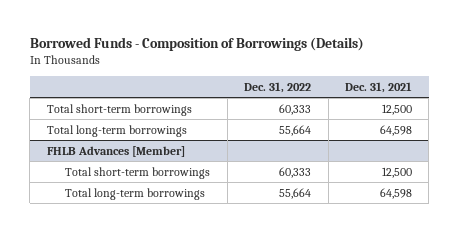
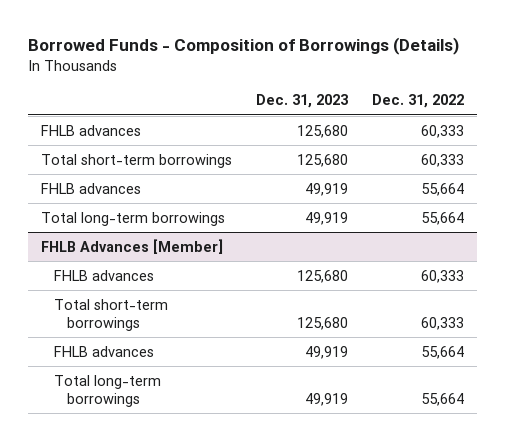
[345,81,413,93] Dec. 31, 2021 -> none
none -> [255,94,348,109] Dec. 31, 2023
none -> [40,124,141,136] FHLB advances
none -> [40,182,141,194] FHLB advances
none -> [53,269,154,281] FHLB advances
none -> [53,345,154,357] FHLB advances

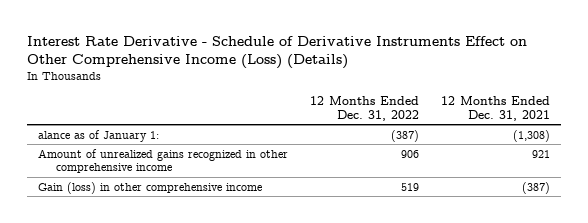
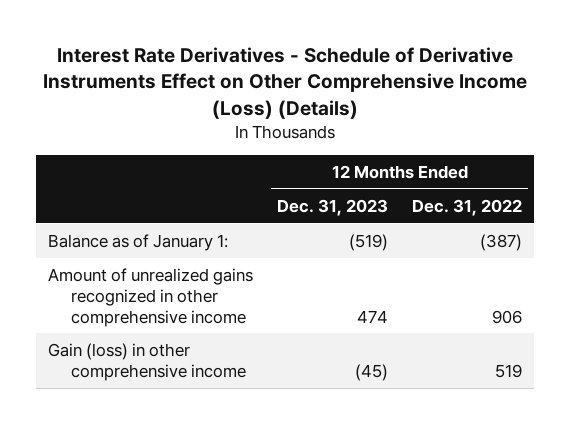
[27,35,528,69] Interest Rate Derivative - Schedule of Derivative Instruments Effect on Other Comprehensive Income (Loss) (Details) -> [42,47,527,119] Interest Rate Derivatives - Schedule of Derivative Instruments Effect on Other Comprehensive Income (Loss) (Details)
[441,96,551,122] 12 Months Ended Dec. 31, 2021 -> none
none -> [276,198,388,216] Dec. 31, 2023
[38,129,160,142] alance as of January 1: -> [47,234,228,252] Balance as of January 1:

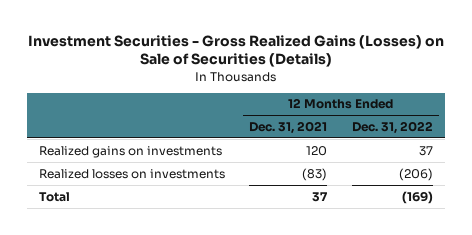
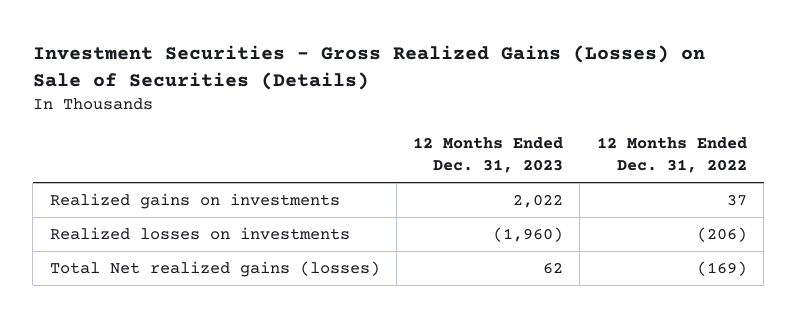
[249,120,328,134] Dec. 31, 2021 -> none
none -> [413,137,564,174] 12 Months Ended Dec. 31, 2023
[39,191,71,202] Total -> [49,260,380,277] Total Net realized gains (losses)

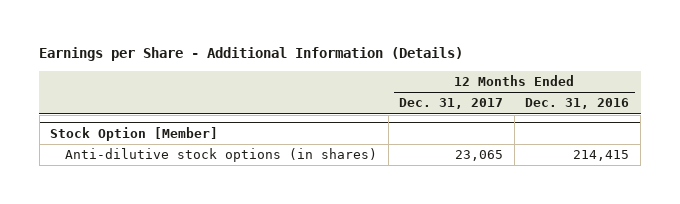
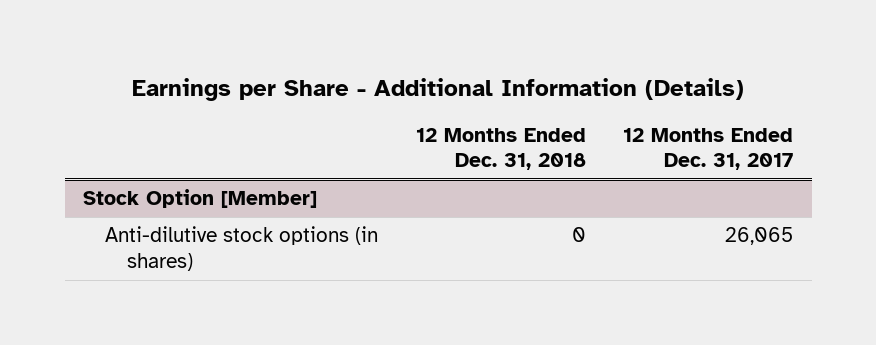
[525,98,630,110] Dec. 31, 2016 -> none
none -> [415,127,586,171] 12 Months Ended Dec. 31, 2018
[455,150,504,162] 23,065 -> [725,227,794,246] 26,065

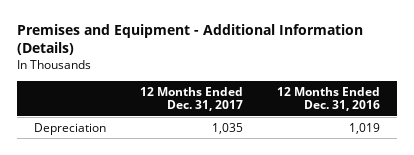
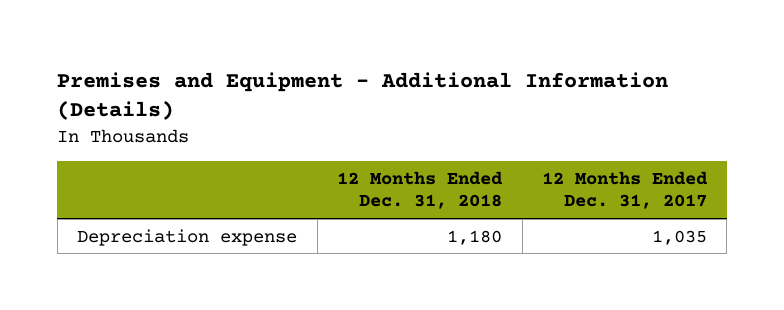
[277,86,381,112] 12 Months Ended Dec. 31, 2016 -> none
none -> [337,170,504,210] 12 Months Ended Dec. 31, 2018
[33,122,106,135] Depreciation -> [77,228,298,246] Depreciation expense

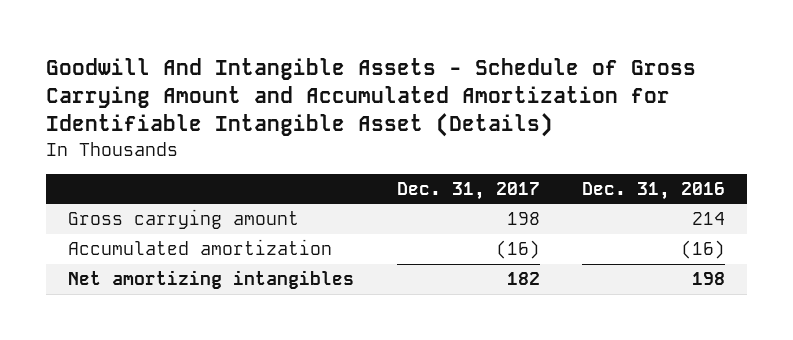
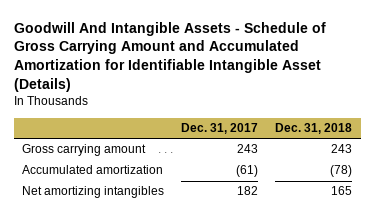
[582,181,726,200] Dec. 31, 2016 -> none
none -> [275,122,353,134] Dec. 31, 2018
[506,212,540,226] 198 -> [237,144,259,154] 243
[495,240,540,260] (16) -> [236,165,259,178] (61)

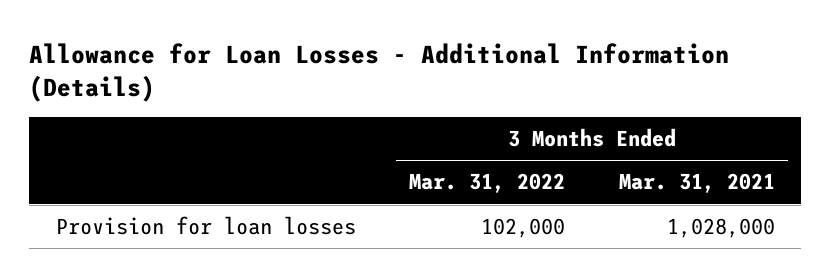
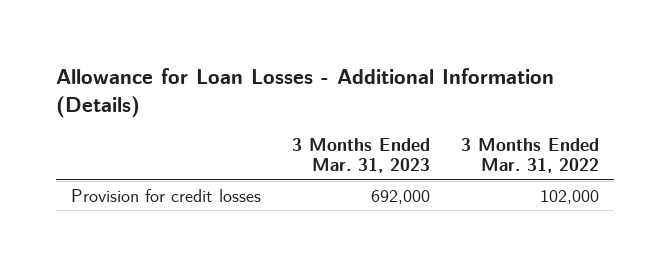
[618,173,775,194] Mar. 31, 2021 -> none
none -> [292,137,431,174] 3 Months Ended Mar. 31, 2023
[55,216,356,236] Provision for loan losses -> [71,188,262,202] Provision for credit losses

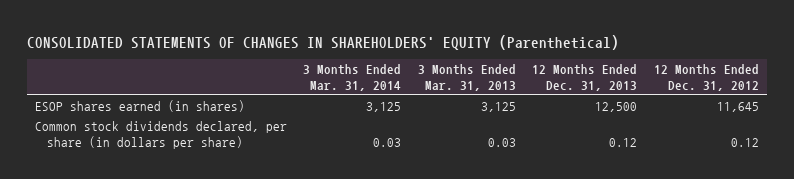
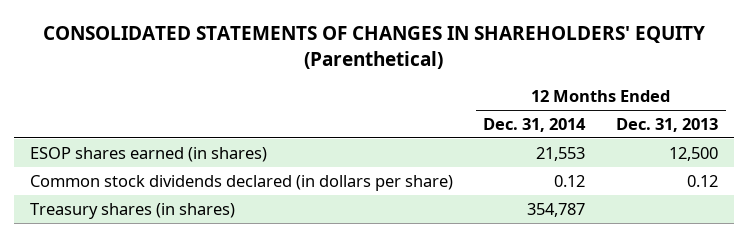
[303,64,402,91] 3 Months Ended Mar. 31, 2014 -> none
[417,64,516,91] 3 Months Ended Mar. 31, 2013 -> none
[653,64,759,91] 12 Months Ended Dec. 31, 2012 -> none
none -> [483,117,587,132] Dec. 31, 2014
[34,121,287,149] Common stock dividends declared, per share (in dollars per share) -> [29,174,453,191] Common stock dividends declared (in dollars per share)
none -> [29,202,235,219] Treasury shares (in shares)

